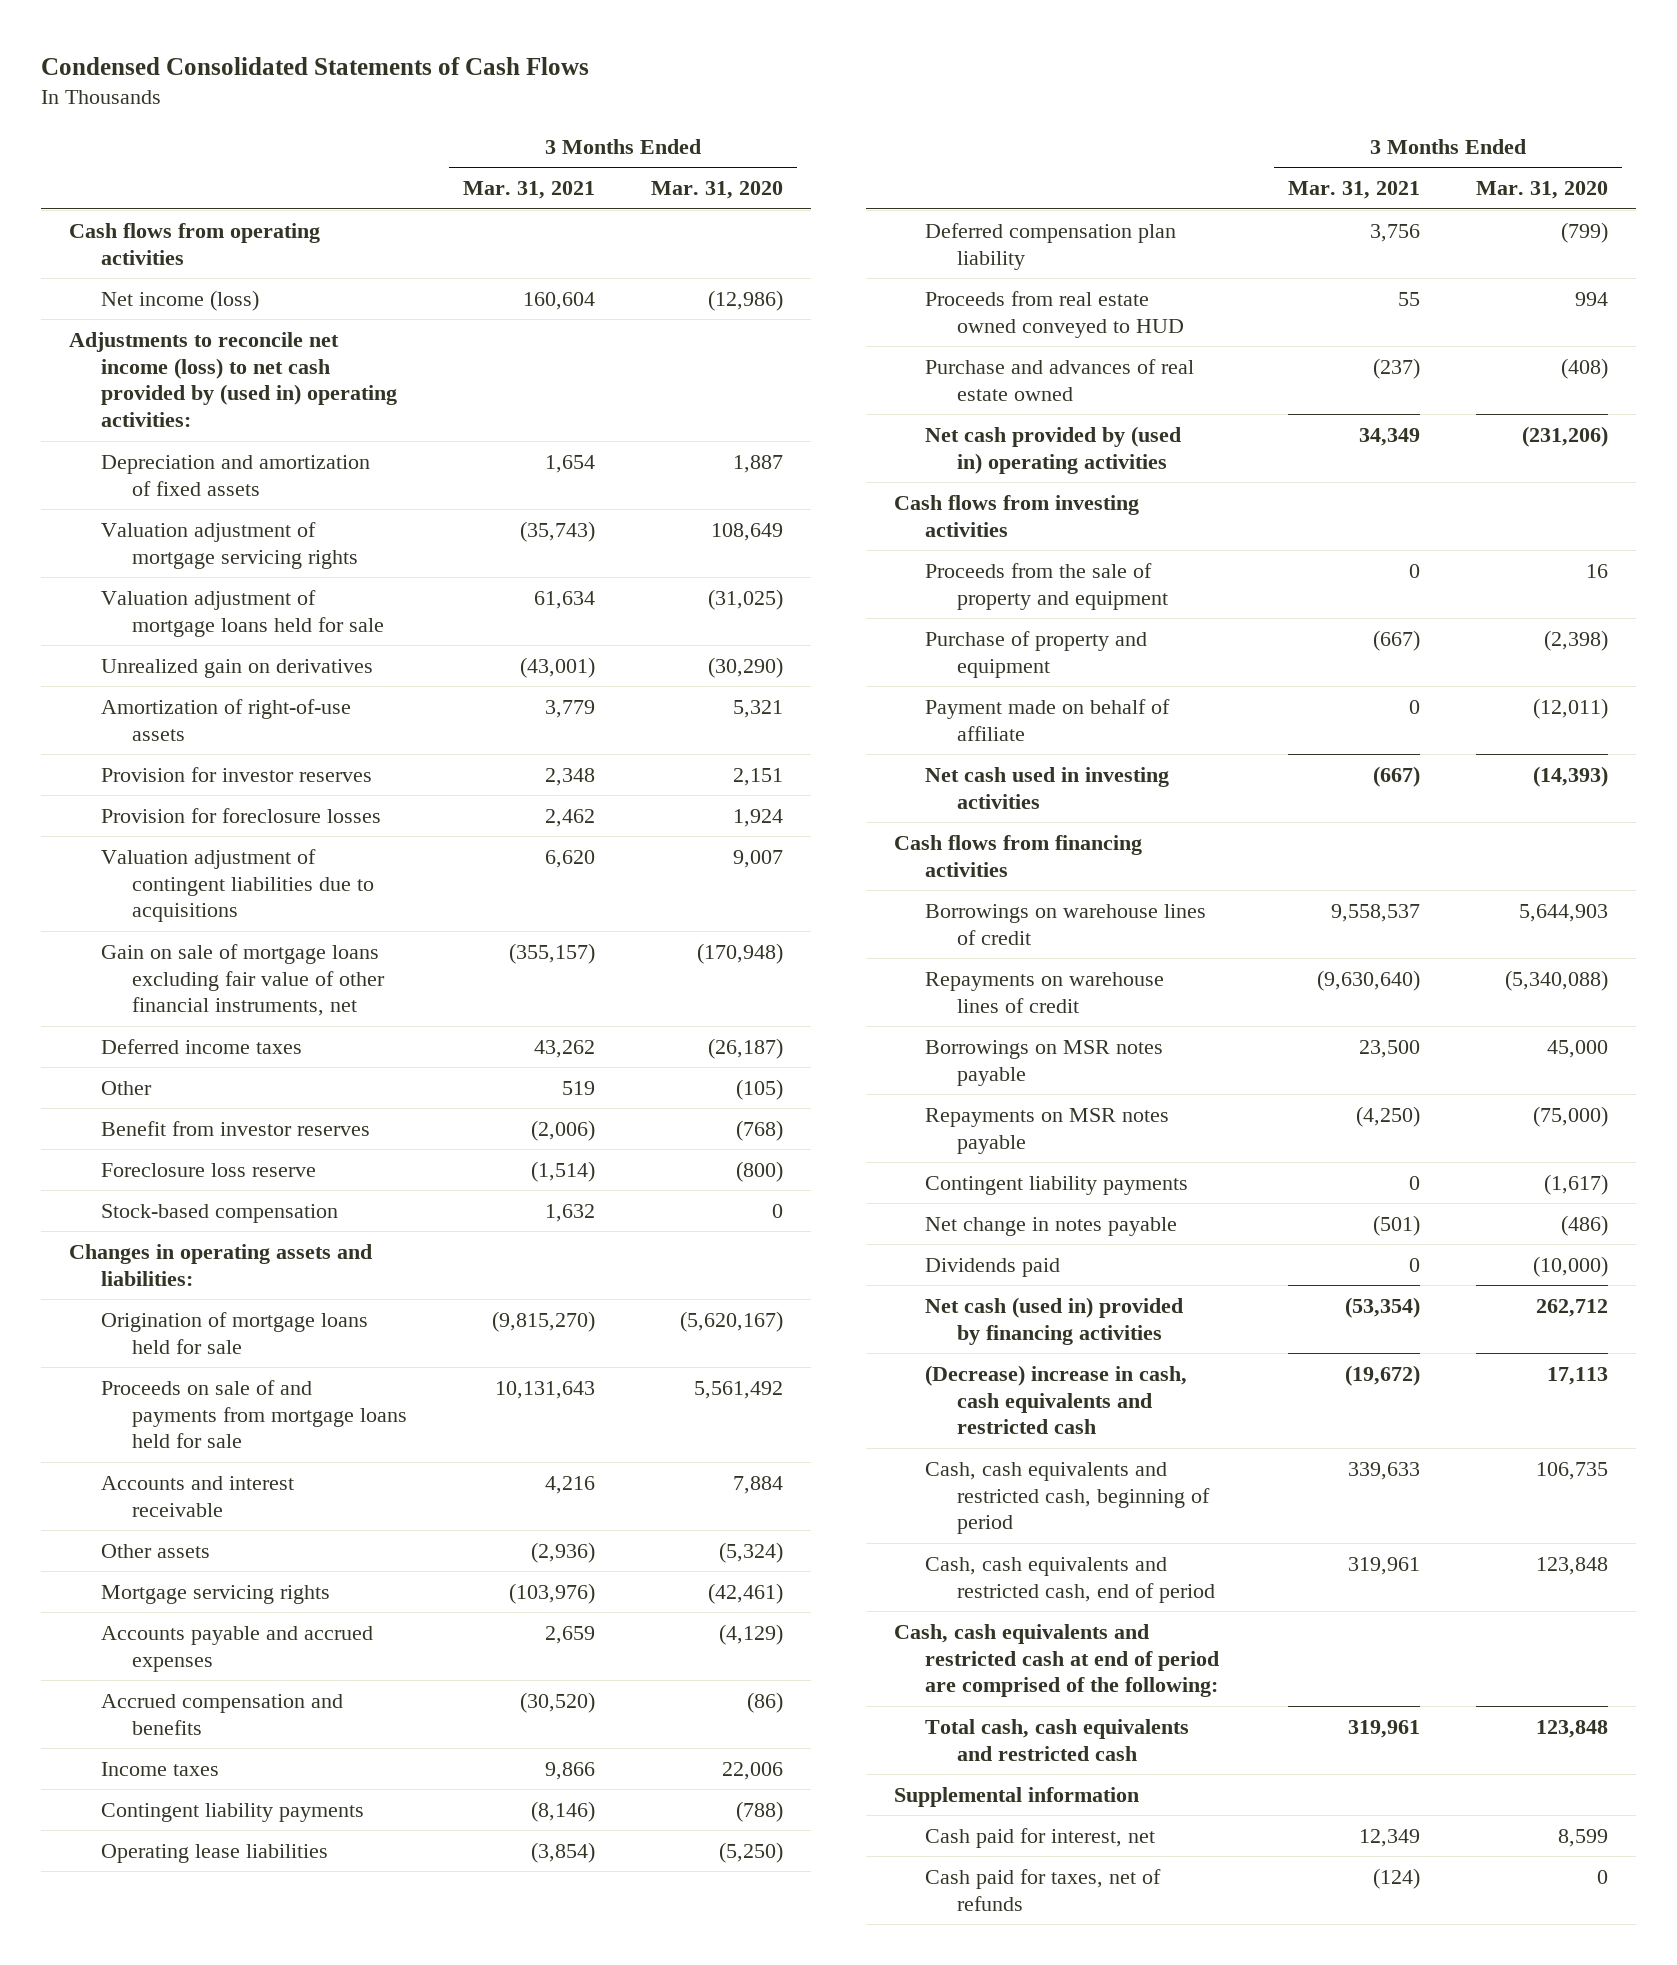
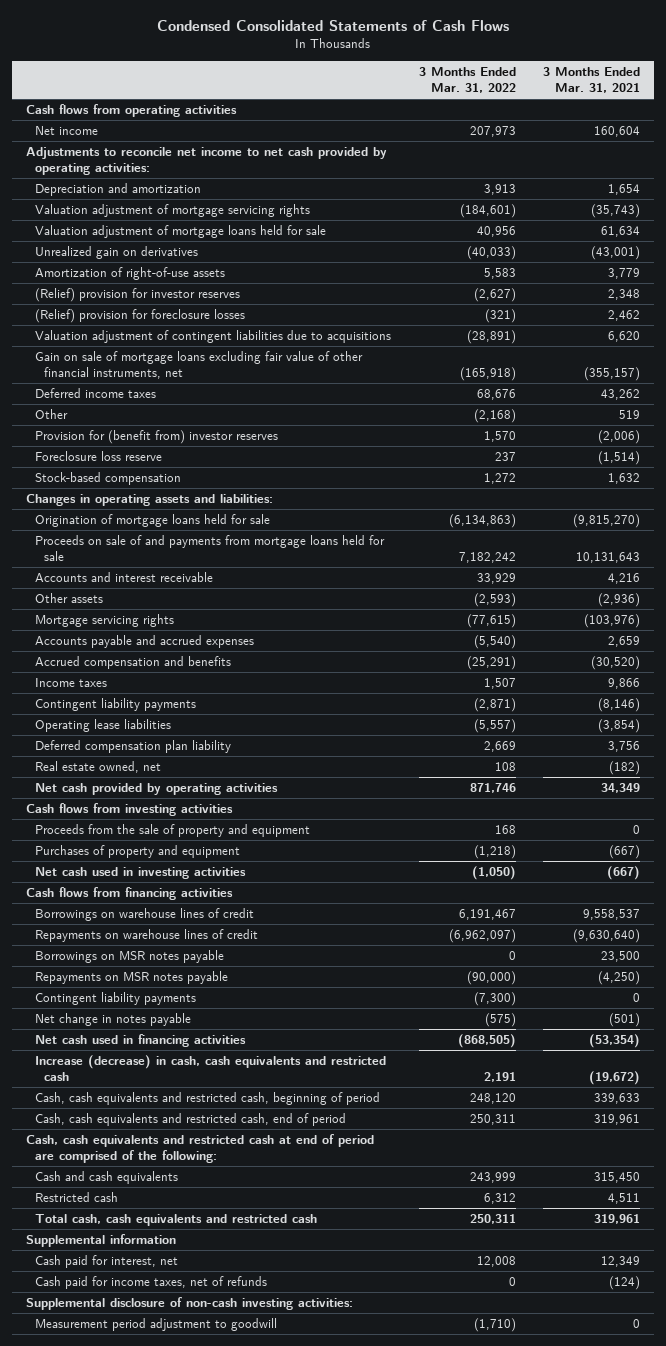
[651,181,784,200] Mar. 31, 2020 -> none
none -> [418,67,516,94] 3 Months Ended Mar. 31, 2022
[100,289,259,311] Net income (loss) -> [34,125,98,135] Net income
[69,331,397,428] Adjustments to reconcile net income (loss) to net cash provided by (used in) operating activities: -> [25,146,387,176] Adjustments to reconcile net income to net cash provided by operating activities:
[100,454,370,496] Depreciation and amortization of fixed assets -> [34,182,201,196] Depreciation and amortization
[100,766,372,782] Provision for investor reserves -> [34,287,240,302] (Relief) provision for investor reserves
[100,807,381,823] Provision for foreclosure losses -> [34,308,245,323] (Relief) provision for foreclosure losses
[100,1120,370,1136] Benefit from investor reserves -> [34,429,278,444] Provision for (benefit from) investor reserves
[925,290,1184,338] Proceeds from real estate owned conveyed to HUD -> none
[925,358,1195,401] Purchase and advances of real estate owned -> none
none -> [34,760,161,773] Real estate owned, net
[925,425,1182,474] Net cash provided by (used in) operating activities -> [34,782,278,795] Net cash provided by operating activities
[925,698,1171,741] Payment made on behalf of affiliate -> none
[925,630,1148,678] Purchase of property and equipment -> [34,844,240,858] Purchases of property and equipment
[925,1257,1061,1277] Dividends paid -> none
[925,1296,1184,1345] Net cash (used in) provided by financing activities -> [34,1033,246,1047] Net cash used in financing activities
[925,1364,1188,1435] (Decrease) increase in cash, cash equivalents and restricted cash -> [34,1054,386,1082] Increase (decrease) in cash, cash equivalents and restricted cash
none -> [34,1170,178,1184] Cash and cash equivalents
none -> [34,1191,118,1202] Restricted cash
[925,1868,1162,1911] Cash paid for taxes, net of refunds -> [34,1275,267,1289] Cash paid for income taxes, net of refunds
none -> [25,1296,353,1310] Supplemental disclosure of non-cash investing activities:
none -> [34,1317,277,1331] Measurement period adjustment to goodwill

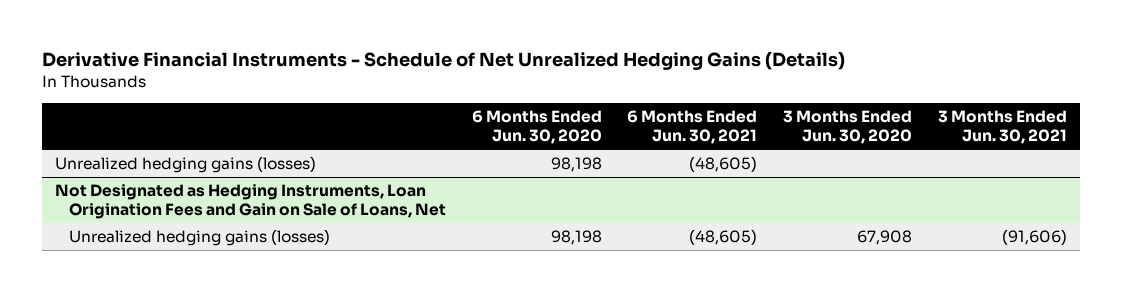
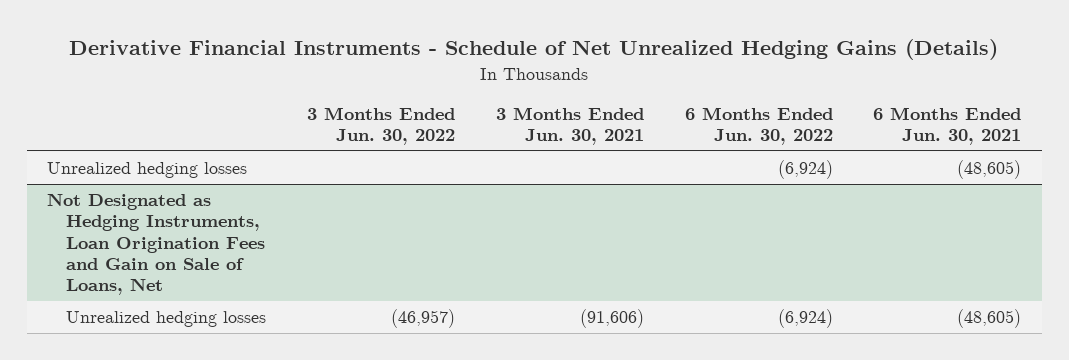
[471,110,602,145] 6 Months Ended Jun. 30, 2020 -> none
[783,110,913,145] 3 Months Ended Jun. 30, 2020 -> none
none -> [307,106,456,146] 3 Months Ended Jun. 30, 2022
none -> [684,106,833,146] 6 Months Ended Jun. 30, 2022
[54,156,316,174] Unrealized hedging gains (losses) -> [47,162,248,179] Unrealized hedging losses
[68,229,330,247] Unrealized hedging gains (losses) -> [66,311,267,328] Unrealized hedging losses

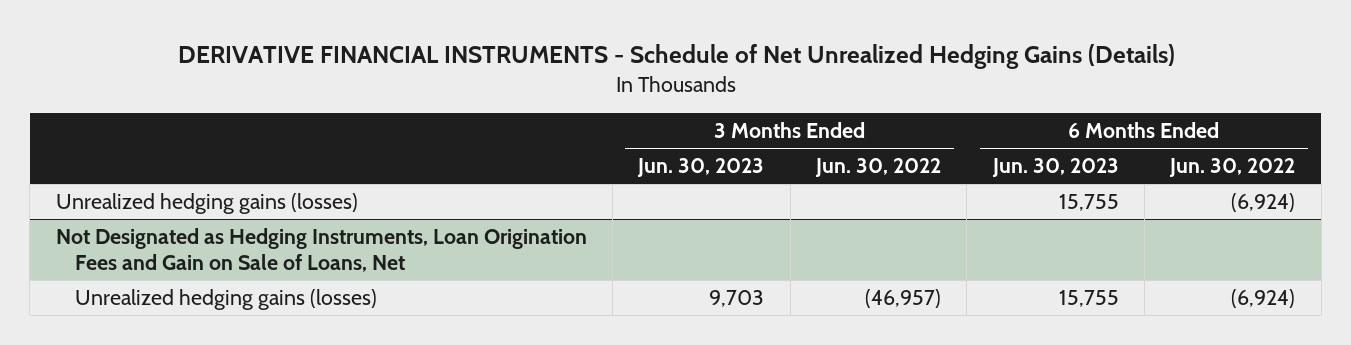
[69,39,999,61] Derivative Financial Instruments - Schedule of Net Unrealized Hedging Gains (Details) -> [177,43,1175,69] DERIVATIVE FINANCIAL INSTRUMENTS - Schedule of Net Unrealized Hedging Gains (Details)
[495,106,644,146] 3 Months Ended Jun. 30, 2021 -> none
[873,106,1022,146] 6 Months Ended Jun. 30, 2021 -> none
none -> [637,158,765,178] Jun. 30, 2023
none -> [991,158,1119,178] Jun. 30, 2023
[47,162,248,179] Unrealized hedging losses -> [55,192,358,214] Unrealized hedging gains (losses)
[66,311,267,328] Unrealized hedging losses -> [75,288,378,310] Unrealized hedging gains (losses)

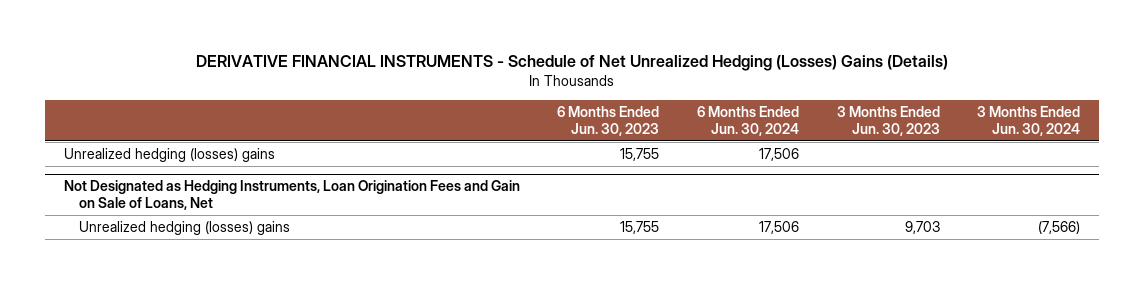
[177,43,1175,69] DERIVATIVE FINANCIAL INSTRUMENTS - Schedule of Net Unrealized Hedging Gains (Details) -> [195,54,948,71] DERIVATIVE FINANCIAL INSTRUMENTS - Schedule of Net Unrealized Hedging (Losses) Gains (Details)
[815,158,942,178] Jun. 30, 2022 -> none
[1169,158,1296,178] Jun. 30, 2022 -> none
none -> [696,106,799,137] 6 Months Ended Jun. 30, 2024
none -> [977,106,1081,137] 3 Months Ended Jun. 30, 2024
[55,192,358,214] Unrealized hedging gains (losses) -> [63,147,275,162] Unrealized hedging (losses) gains
[75,288,378,310] Unrealized hedging gains (losses) -> [78,220,290,235] Unrealized hedging (losses) gains

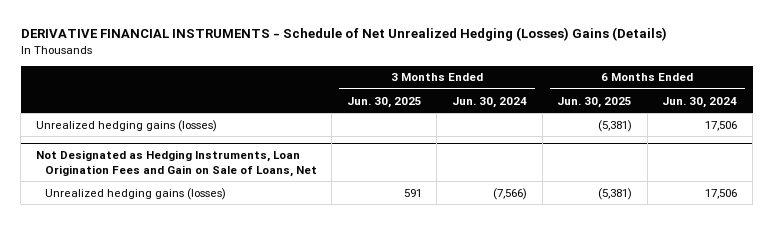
[557,106,660,137] 6 Months Ended Jun. 30, 2023 -> none
[836,106,940,137] 3 Months Ended Jun. 30, 2023 -> none
none -> [346,96,422,108] Jun. 30, 2025
none -> [557,96,633,108] Jun. 30, 2025
[63,147,275,162] Unrealized hedging (losses) gains -> [35,119,217,132] Unrealized hedging gains (losses)
[78,220,290,235] Unrealized hedging (losses) gains -> [44,187,226,200] Unrealized hedging gains (losses)

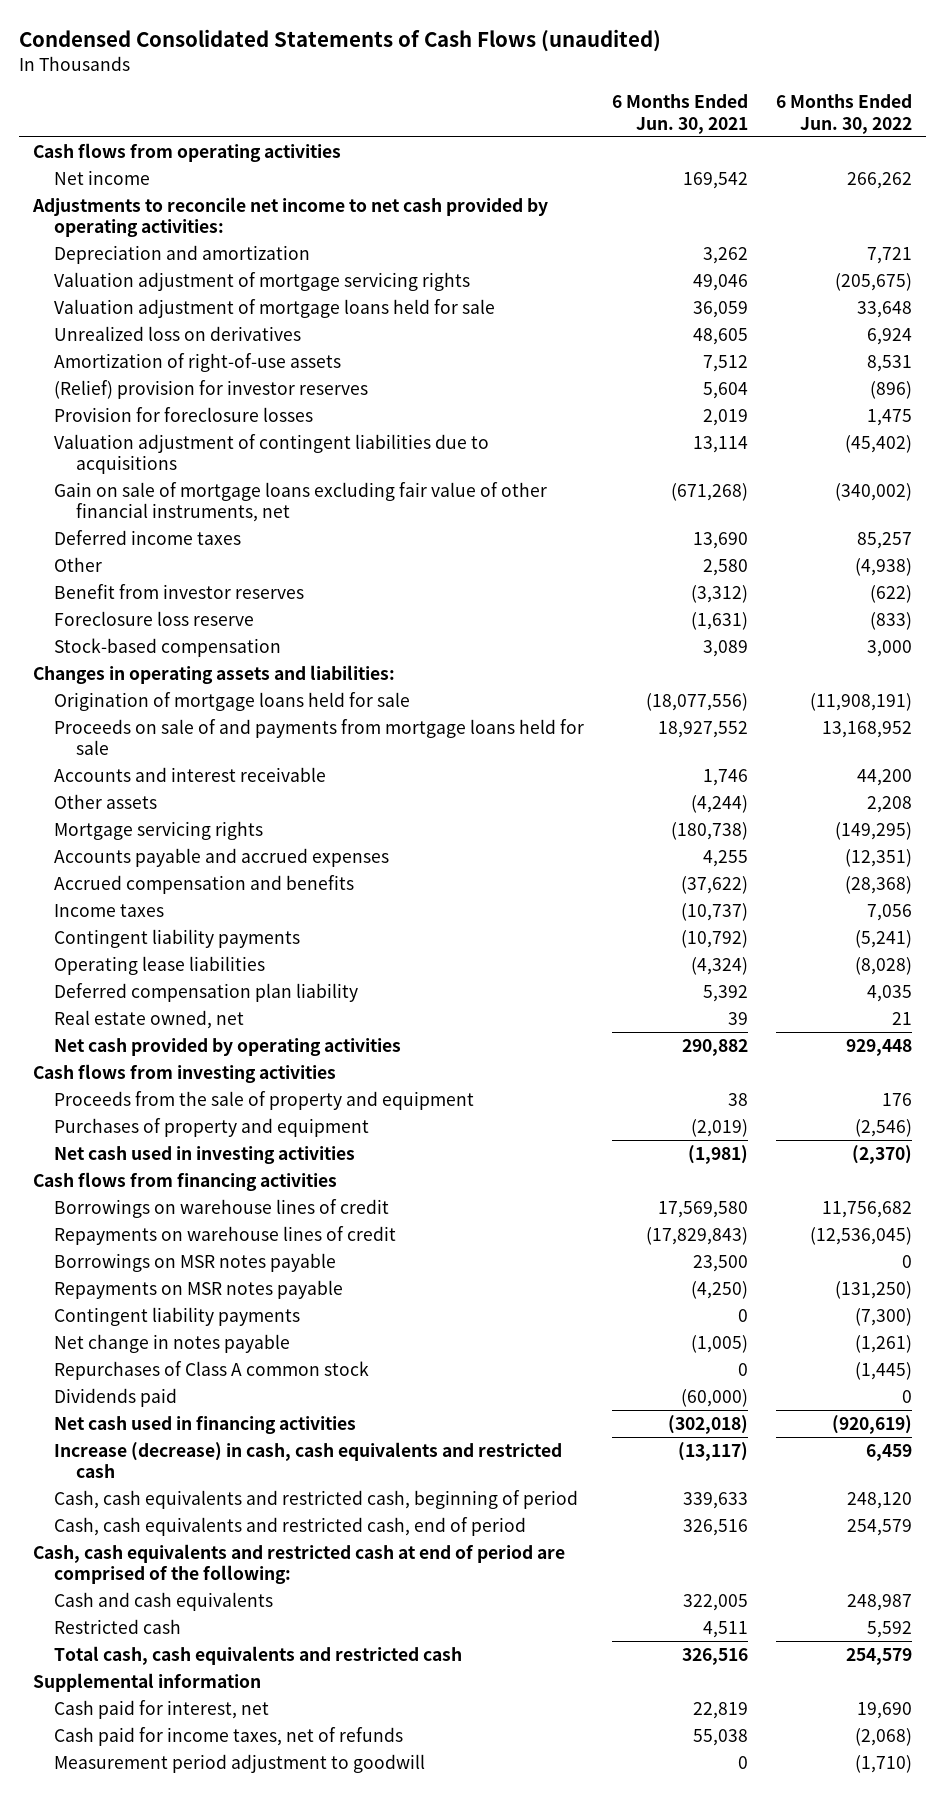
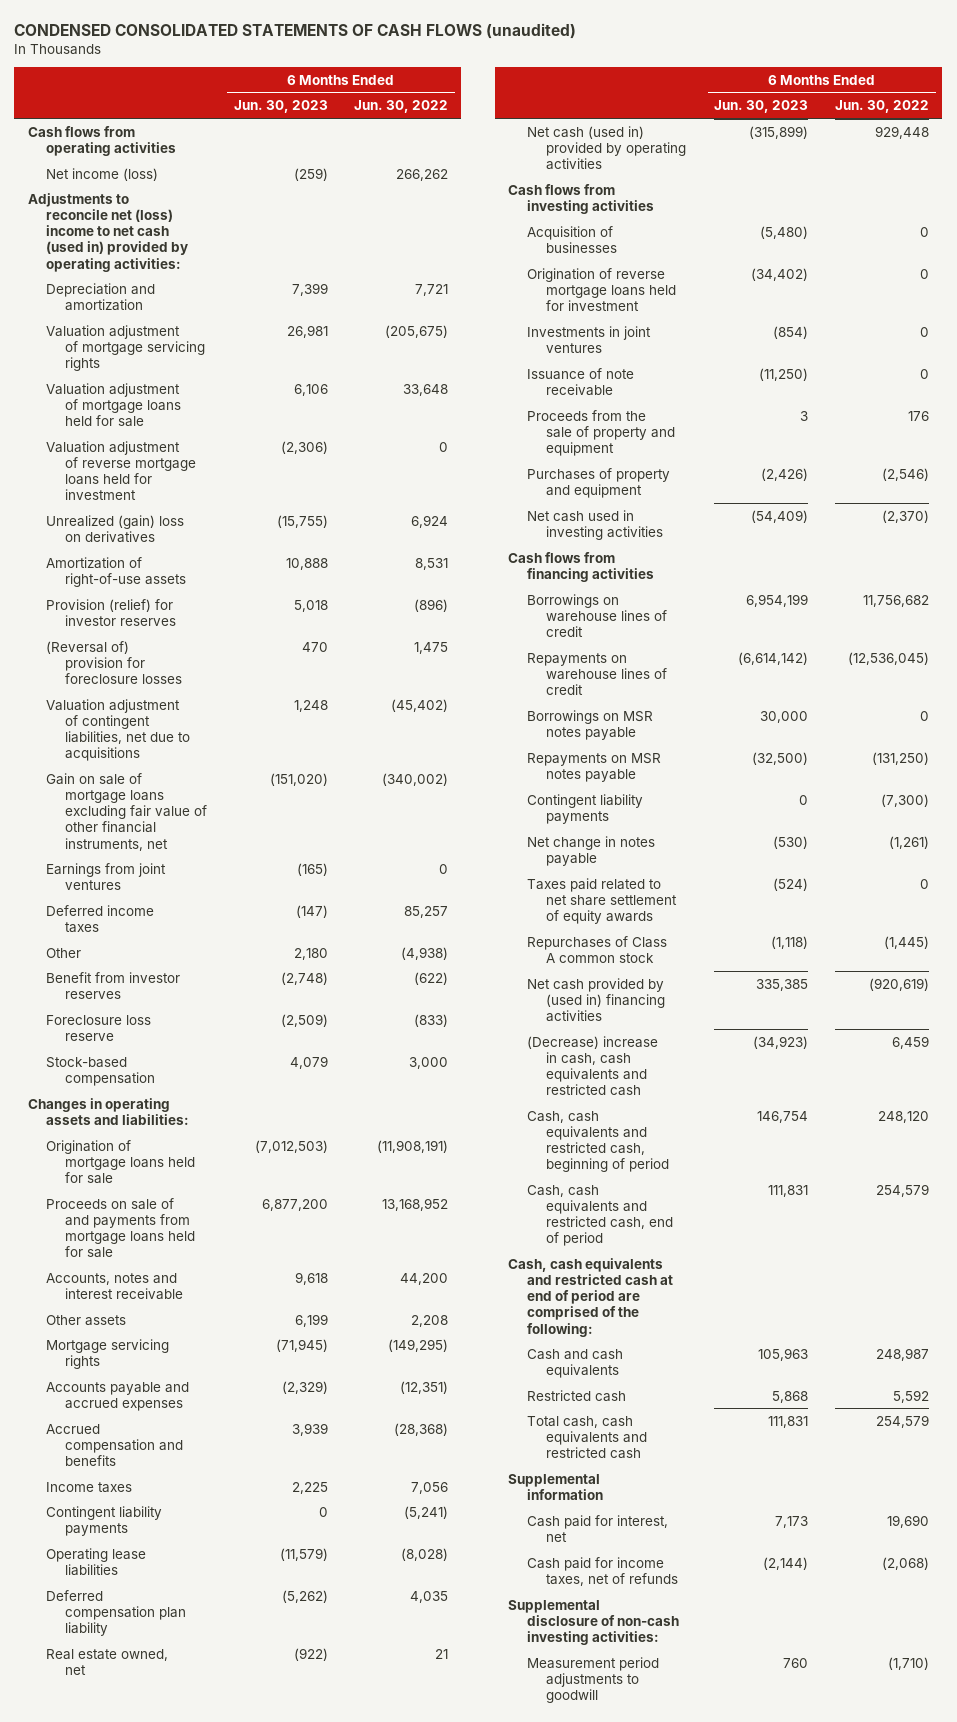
[19,28,662,52] Condensed Consolidated Statements of Cash Flows (unaudited) -> [14,22,577,39] CONDENSED CONSOLIDATED STATEMENTS OF CASH FLOWS (unaudited)
[612,94,749,134] 6 Months Ended Jun. 30, 2021 -> none
none -> [233,100,328,114] Jun. 30, 2023
[54,169,151,185] Net income -> [46,167,159,181] Net income (loss)
[32,196,549,238] Adjustments to reconcile net income to net cash provided by operating activities: -> [27,192,189,272] Adjustments to reconcile net (loss) income to net cash (used in) provided by operating activities:
none -> [46,440,197,501] Valuation adjustment of reverse mortgage loans held for investment
[54,325,302,341] Unrealized loss on derivatives -> [46,514,185,543] Unrealized (gain) loss on derivatives
[54,379,369,399] (Relief) provision for investor reserves -> [46,598,177,626] Provision (relief) for investor reserves
[54,406,314,422] Provision for foreclosure losses -> [46,640,183,685] (Reversal of) provision for foreclosure losses
[54,433,490,475] Valuation adjustment of contingent liabilities due to acquisitions -> [46,698,191,762] Valuation adjustment of contingent liabilities, net due to acquisitions
none -> [46,862,167,890] Earnings from joint ventures
[54,766,327,782] Accounts and interest receivable -> [46,1272,184,1300] Accounts, notes and interest receivable
[54,1037,402,1056] Net cash provided by operating activities -> [527,125,687,171] Net cash (used in) provided by operating activities
none -> [527,225,618,253] Acquisition of businesses
none -> [527,267,677,312] Origination of reverse mortgage loans held for investment
none -> [527,325,652,353] Investments in joint ventures
none -> [527,367,635,396] Issuance of note receivable
none -> [527,877,678,925] Taxes paid related to net share settlement of equity awards
[54,1387,178,1407] Dividends paid -> none
[54,1414,357,1434] Net cash used in financing activities -> [527,977,666,1023] Net cash provided by (used in) financing activities
[54,1441,563,1479] Increase (decrease) in cash, cash equivalents and restricted cash -> [527,1035,659,1097] (Decrease) increase in cash, cash equivalents and restricted cash
none -> [508,1599,680,1646] Supplemental disclosure of non-cash investing activities:
[54,1753,426,1773] Measurement period adjustment to goodwill -> [527,1656,660,1704] Measurement period adjustments to goodwill

